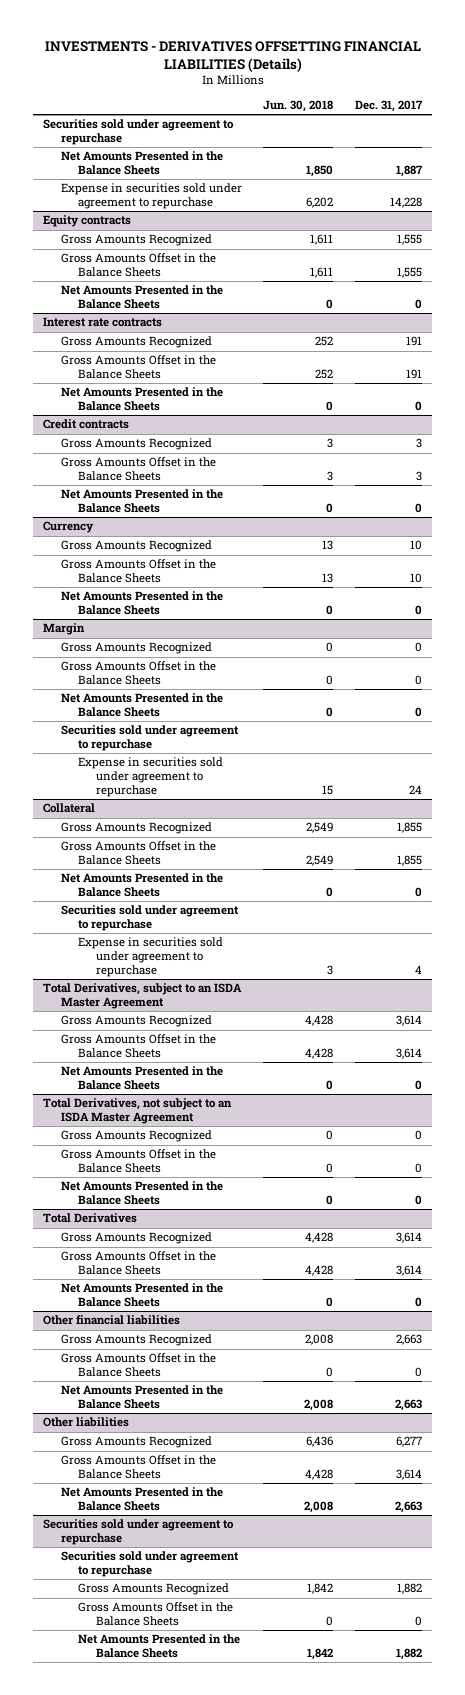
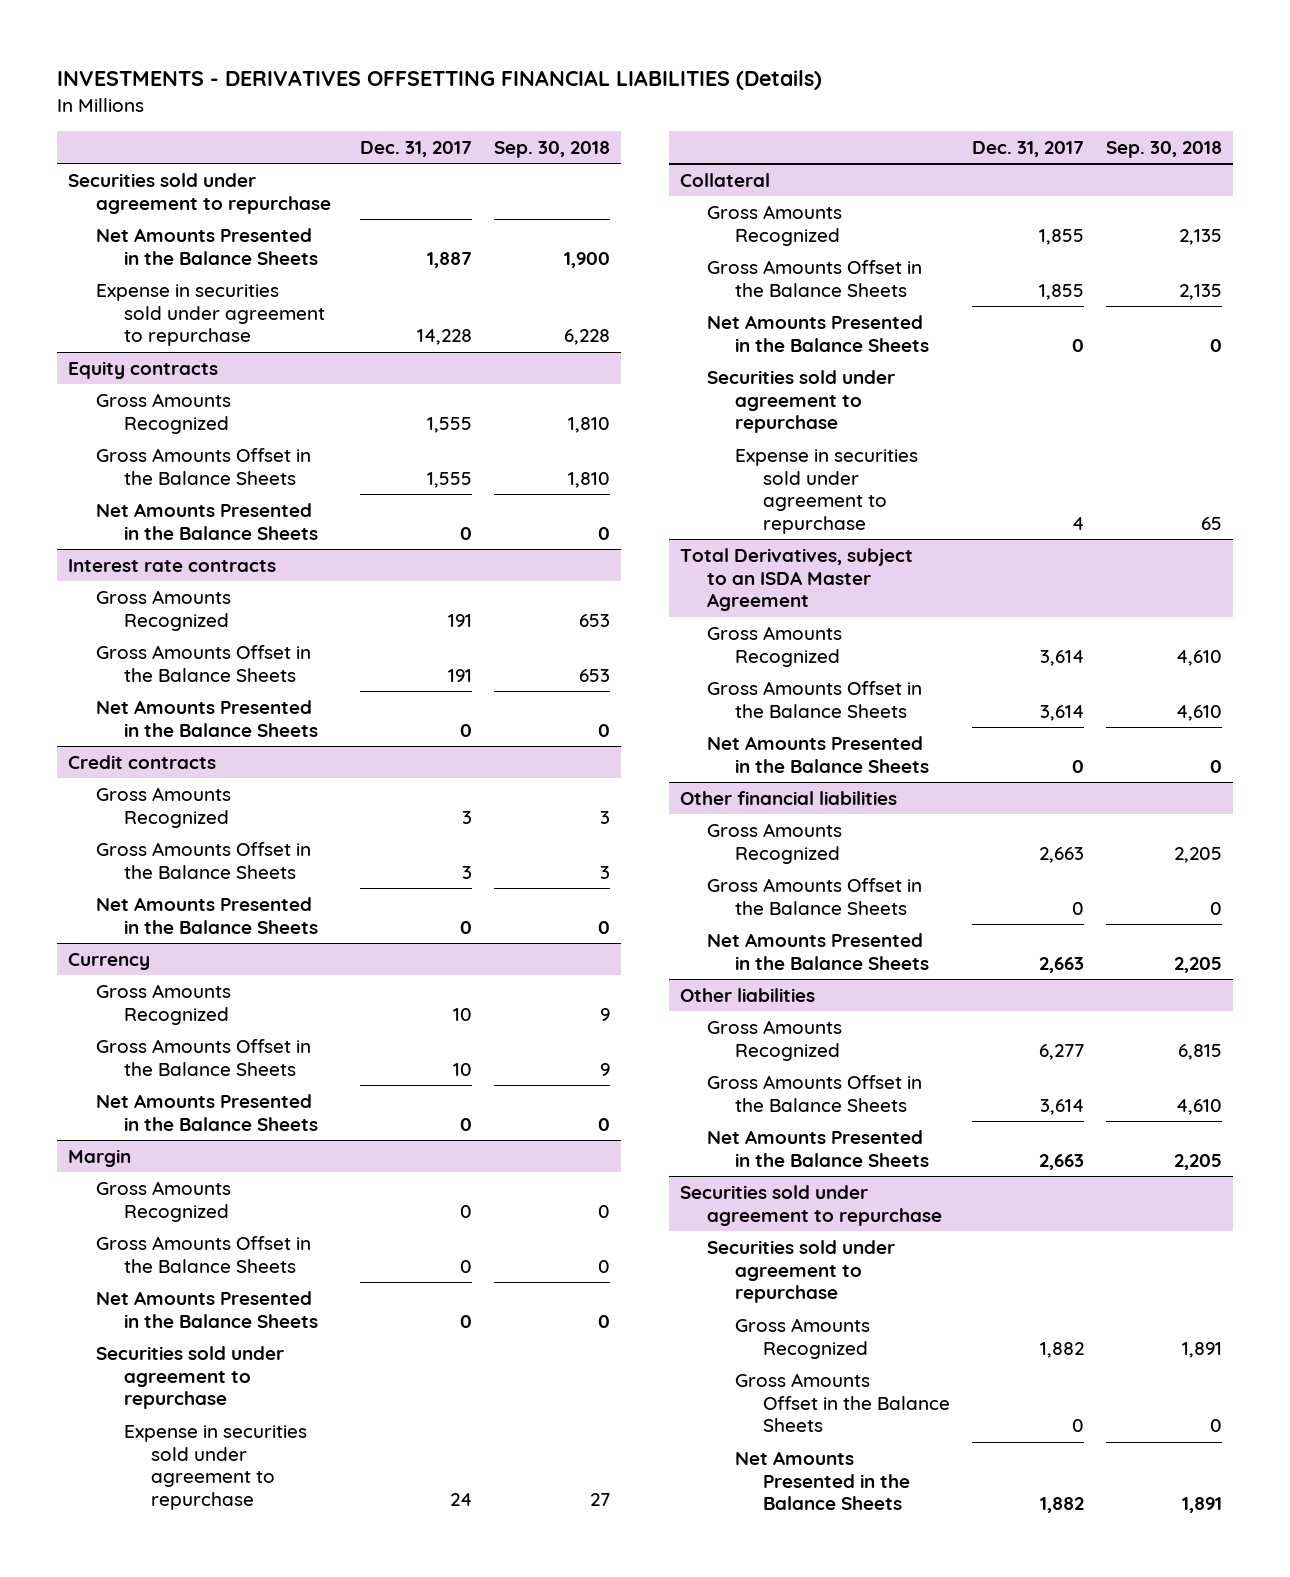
[263,100,334,113] Jun. 30, 2018 -> none
none -> [494,140,611,158] Sep. 30, 2018
[43,1098,233,1124] Total Derivatives, not subject to an ISDA Master Agreement -> none
[60,1130,212,1143] Gross Amounts Recognized -> none
[60,1149,216,1173] Gross Amounts Offset in the Balance Sheets -> none
[60,1181,223,1205] Net Amounts Presented in the Balance Sheets -> none
[43,1213,138,1224] Total Derivatives -> none
[60,1232,212,1245] Gross Amounts Recognized -> none
[60,1251,216,1275] Gross Amounts Offset in the Balance Sheets -> none
[60,1283,223,1307] Net Amounts Presented in the Balance Sheets -> none

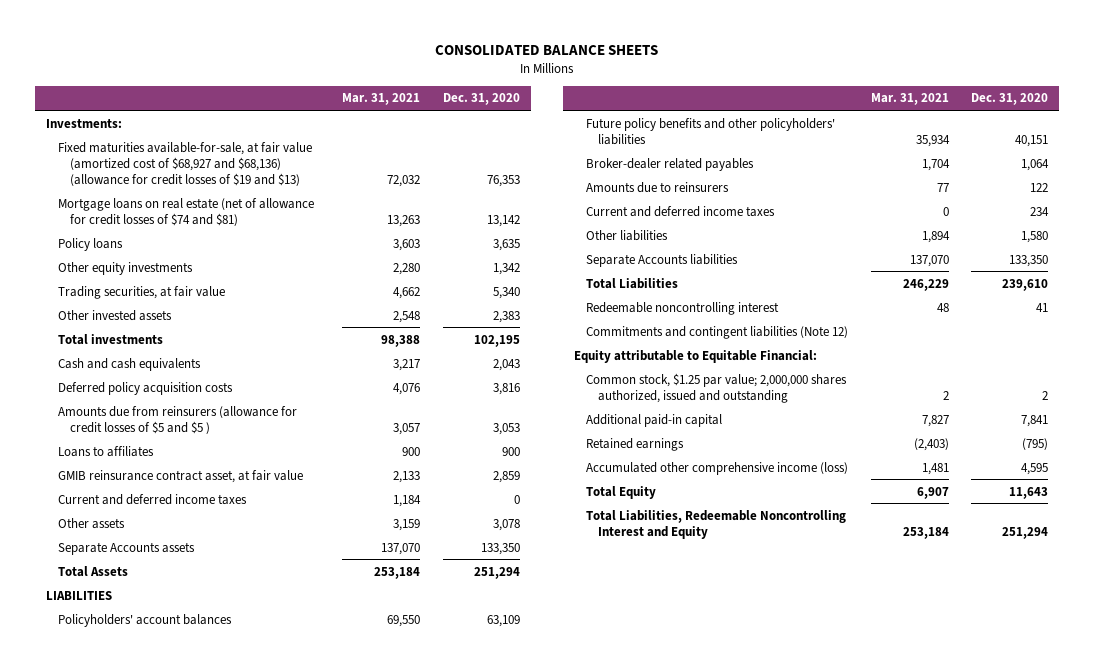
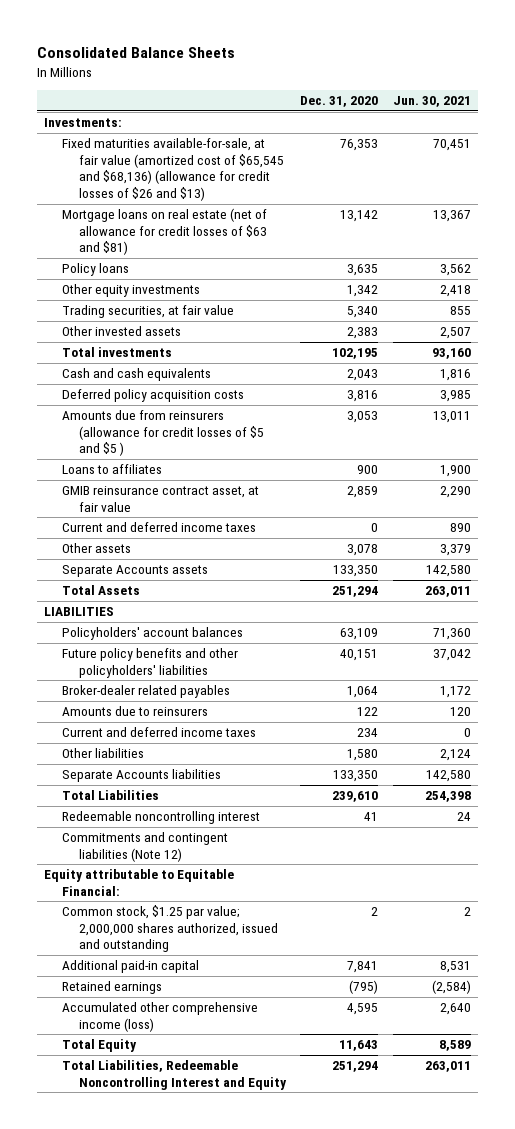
[434,45,658,56] CONSOLIDATED BALANCE SHEETS -> [37,47,236,59] Consolidated Balance Sheets
[342,93,421,106] Mar. 31, 2021 -> none
none -> [392,96,471,108] Jun. 30, 2021
[57,141,312,186] Fixed maturities available-for-sale, at fair value (amortized cost of $68,927 and $68,136) (allowance for credit losses of $19 and $13) -> [61,138,284,202] Fixed maturities available-for-sale, at fair value (amortized cost of $65,545 and $68,136) (allowance for credit losses of $26 and $13)
[57,197,314,226] Mortgage loans on real estate (net of allowance for credit losses of $74 and $81) -> [61,208,267,256] Mortgage loans on real estate (net of allowance for credit losses of $63 and $81)

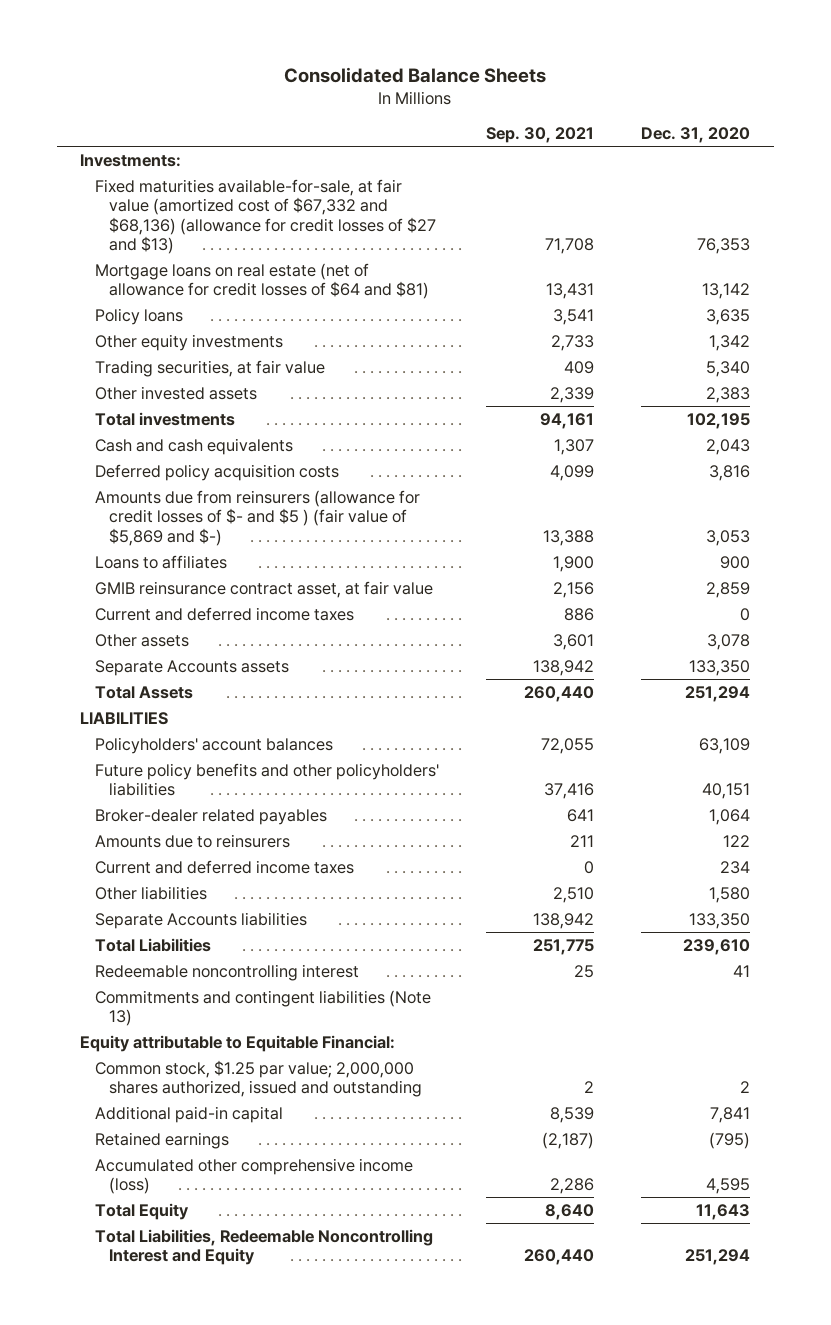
[392,96,471,108] Jun. 30, 2021 -> none
none -> [486,127,595,144] Sep. 30, 2021
[61,138,284,202] Fixed maturities available-for-sale, at fair value (amortized cost of $65,545 and $68,136) (allowance for credit losses of $26 and $13) -> [94,178,437,255] Fixed maturities available-for-sale, at fair value (amortized cost of $67,332 and $68,136) (allowance for credit losses of $27 and $13)
[61,208,267,256] Mortgage loans on real estate (net of allowance for credit losses of $63 and $81) -> [94,262,430,300] Mortgage loans on real estate (net of allowance for credit losses of $64 and $81)
[61,410,264,457] Amounts due from reinsurers (allowance for credit losses of $5 and $5 ) -> [94,489,420,546] Amounts due from reinsurers (allowance for credit losses of $- and $5 ) (fair value of $5,869 and $-)
[61,832,228,862] Commitments and contingent liabilities (Note 12) -> [94,989,431,1027] Commitments and contingent liabilities (Note 13)

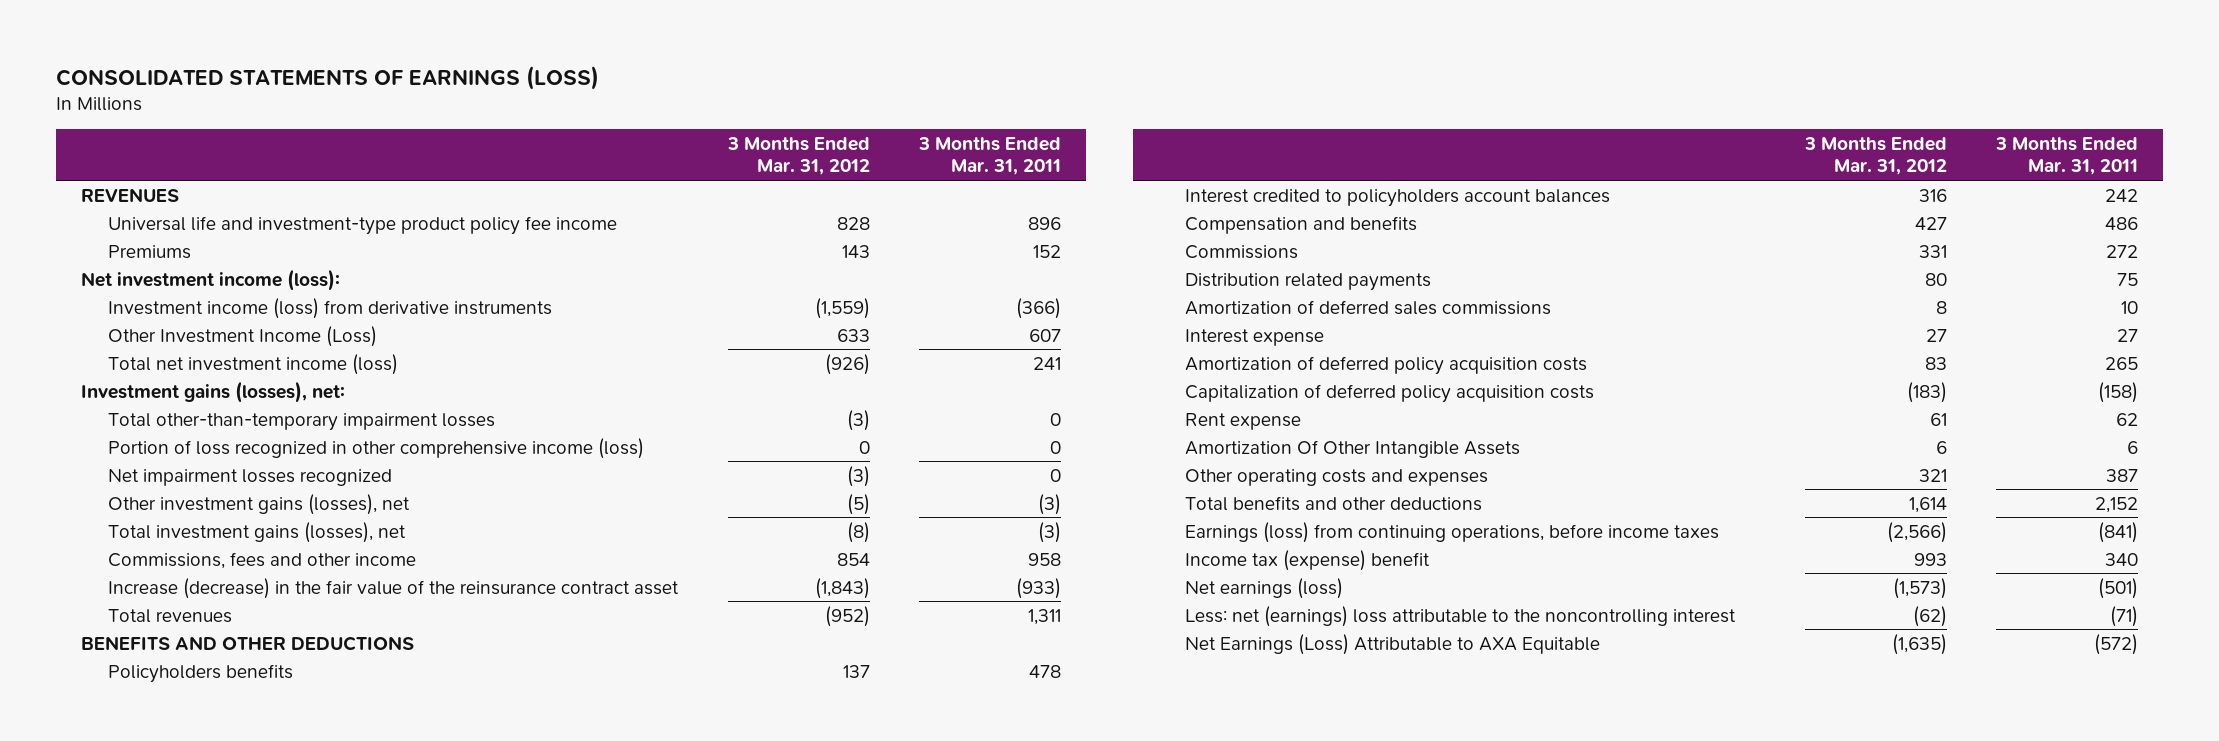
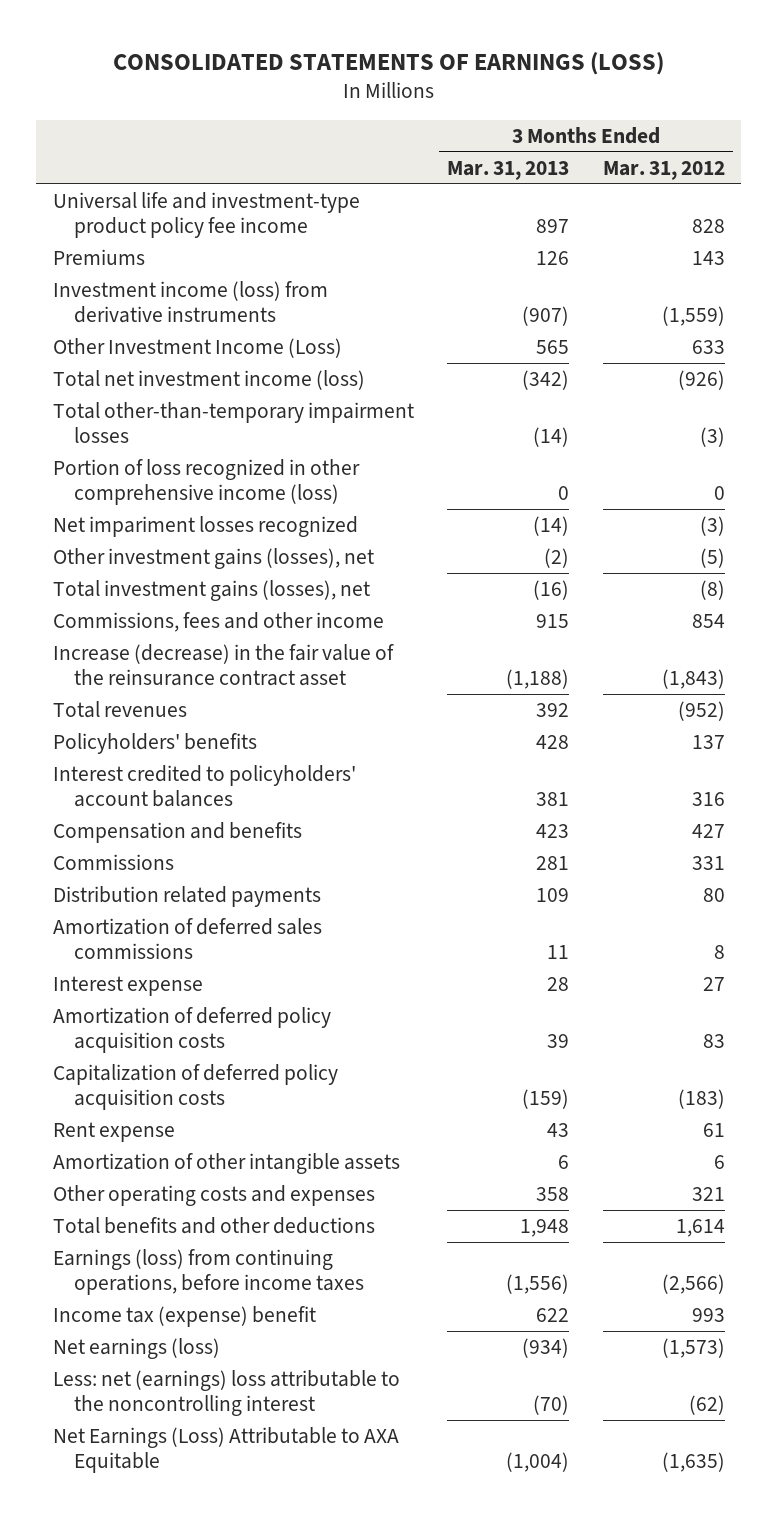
[918,136,1062,176] 3 Months Ended Mar. 31, 2011 -> none
none -> [447,160,570,180] Mar. 31, 2013
[80,187,179,202] REVENUES -> none
[80,268,340,291] Net investment income (loss): -> none
[80,380,345,403] Investment gains (losses), net: -> none
[108,468,393,486] Net impairment losses recognized -> [52,515,358,537] Net impariment losses recognized
[80,635,414,651] BENEFITS AND OTHER DEDUCTIONS -> none
[108,663,294,683] Policyholders benefits -> [52,732,257,754] Policyholders' benefits
[1185,188,1611,207] Interest credited to policyholders account balances -> [52,764,356,808] Interest credited to policyholders' account balances
[1185,439,1521,458] Amortization Of Other Intangible Assets -> [52,1152,400,1174] Amortization of other intangible assets

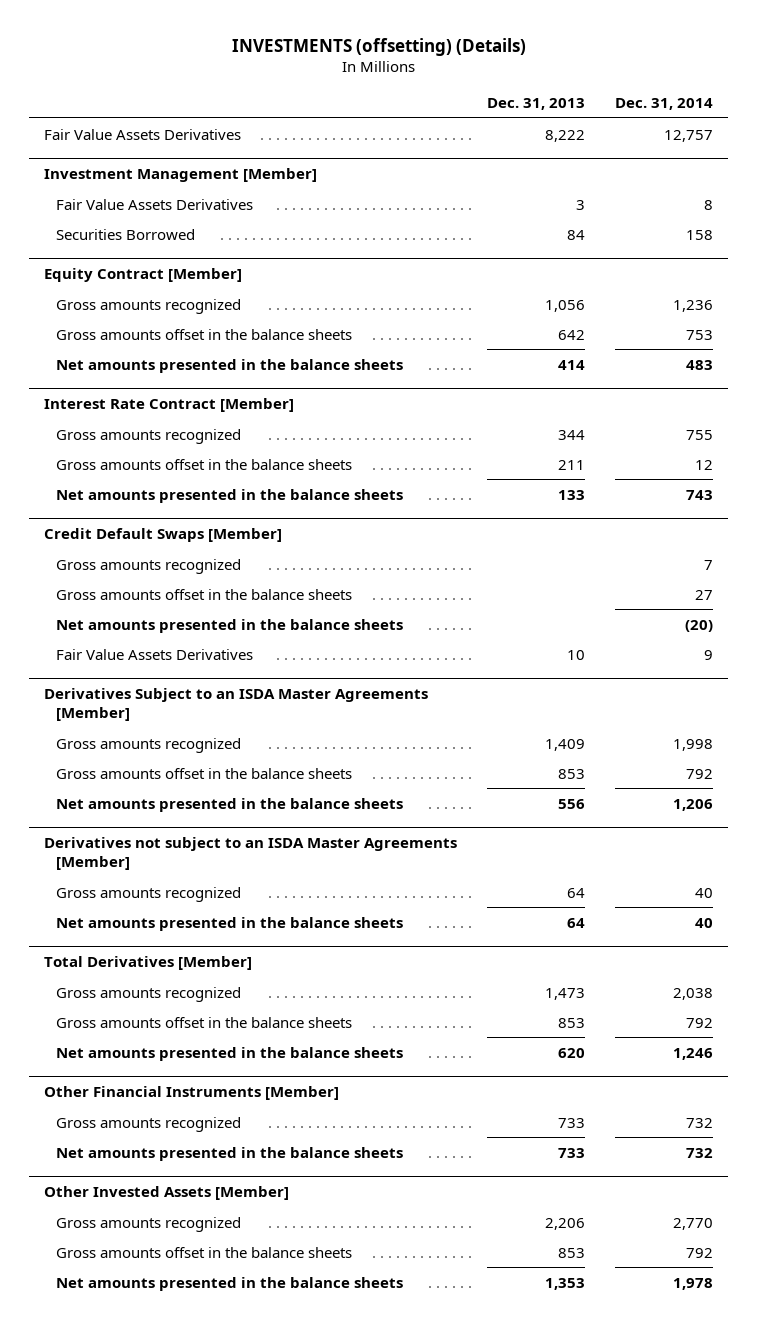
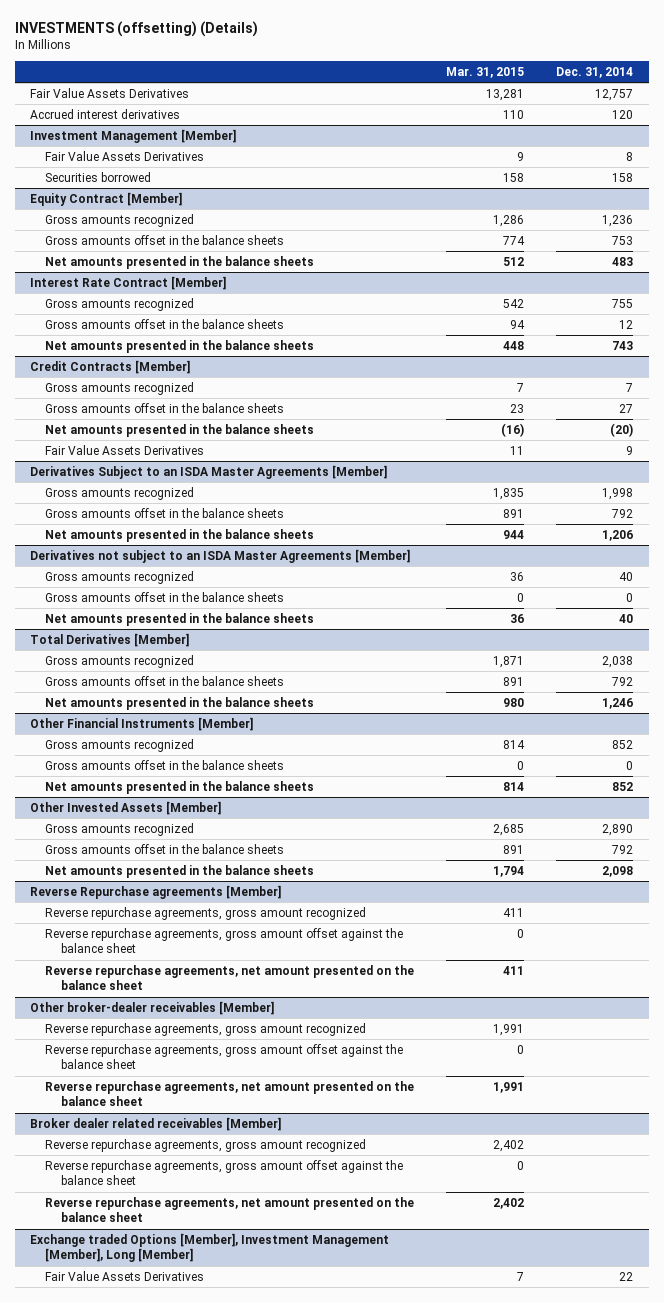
[487,97,586,110] Dec. 31, 2013 -> none
none -> [446,67,525,79] Mar. 31, 2015
none -> [30,108,181,119] Accrued interest derivatives
[56,228,196,240] Securities Borrowed -> [45,171,152,182] Securities borrowed
[43,528,282,543] Credit Default Swaps [Member] -> [30,359,191,374] Credit Contracts [Member]
none -> [45,591,285,602] Gross amounts offset in the balance sheets
[686,1117,714,1128] 732 -> [612,739,634,749] 852
none -> [45,759,285,770] Gross amounts offset in the balance sheets
[686,1147,714,1158] 732 -> [612,781,634,791] 852
[673,1217,714,1230] 2,770 -> [602,823,634,836] 2,890
[673,1277,714,1290] 1,978 -> [602,865,634,877] 2,098
none -> [30,884,282,899] Reverse Repurchase agreements [Member]
none -> [45,906,367,920] Reverse repurchase agreements, gross amount recognized
none -> [45,927,404,954] Reverse repurchase agreements, gross amount offset against the balance sheet
none -> [45,964,415,991] Reverse repurchase agreements, net amount presented on the balance sheet
none -> [30,1000,275,1015] Other broker-dealer receivables [Member]
none -> [45,1022,367,1036] Reverse repurchase agreements, gross amount recognized
none -> [45,1043,404,1070] Reverse repurchase agreements, gross amount offset against the balance sheet
none -> [45,1080,415,1107] Reverse repurchase agreements, net amount presented on the balance sheet
none -> [30,1116,282,1131] Broker dealer related receivables [Member]
none -> [45,1138,367,1152] Reverse repurchase agreements, gross amount recognized
none -> [45,1159,404,1186] Reverse repurchase agreements, gross amount offset against the balance sheet
none -> [45,1196,415,1223] Reverse repurchase agreements, net amount presented on the balance sheet
none -> [30,1232,390,1263] Exchange traded Options [Member], Investment Management [Member], Long [Member]
none -> [45,1270,205,1281] Fair Value Assets Derivatives

